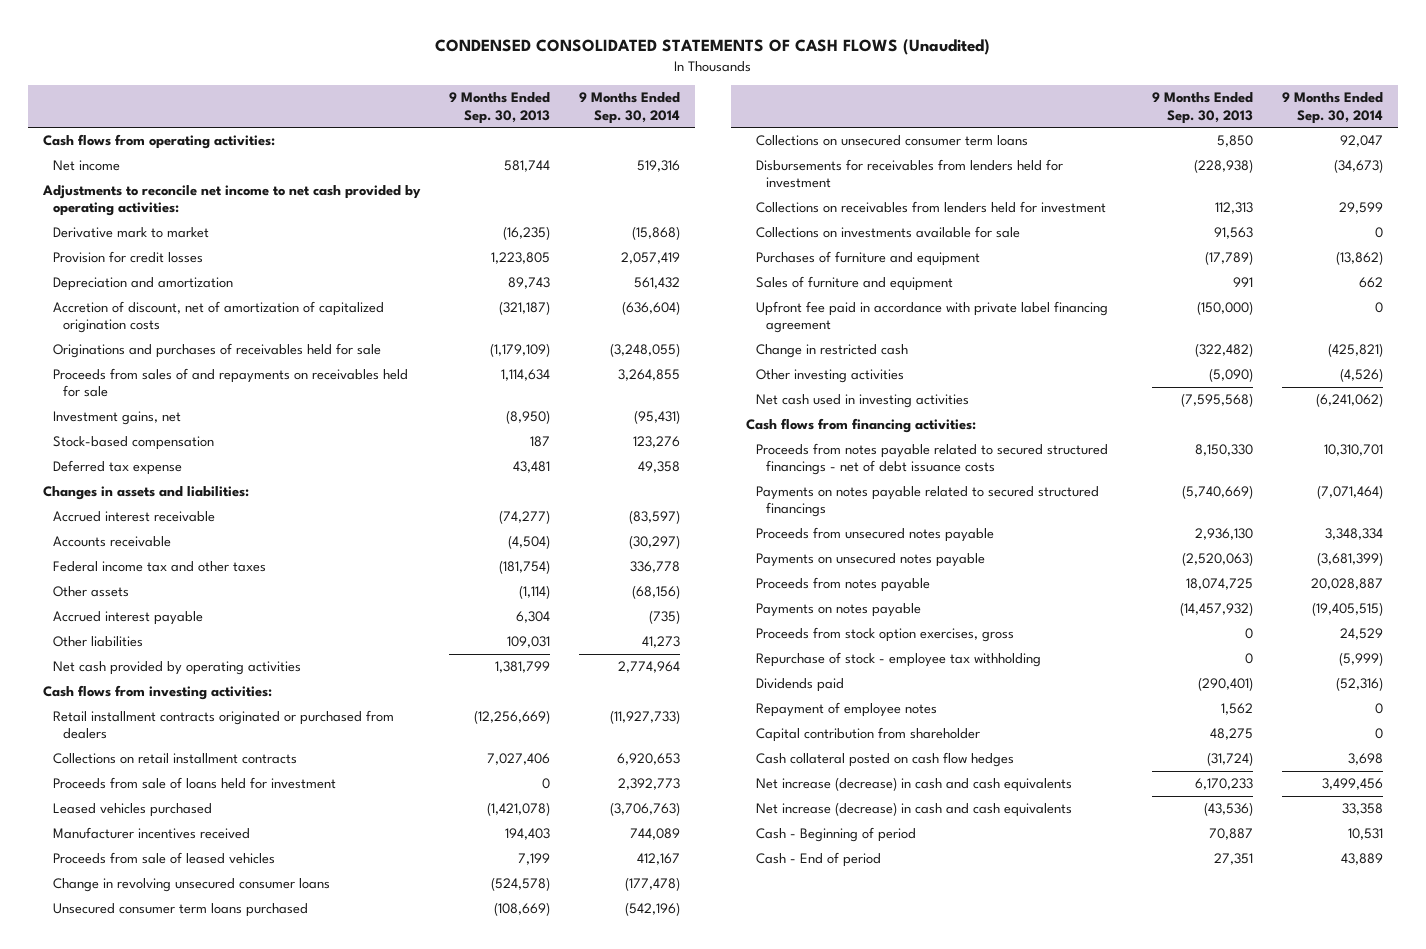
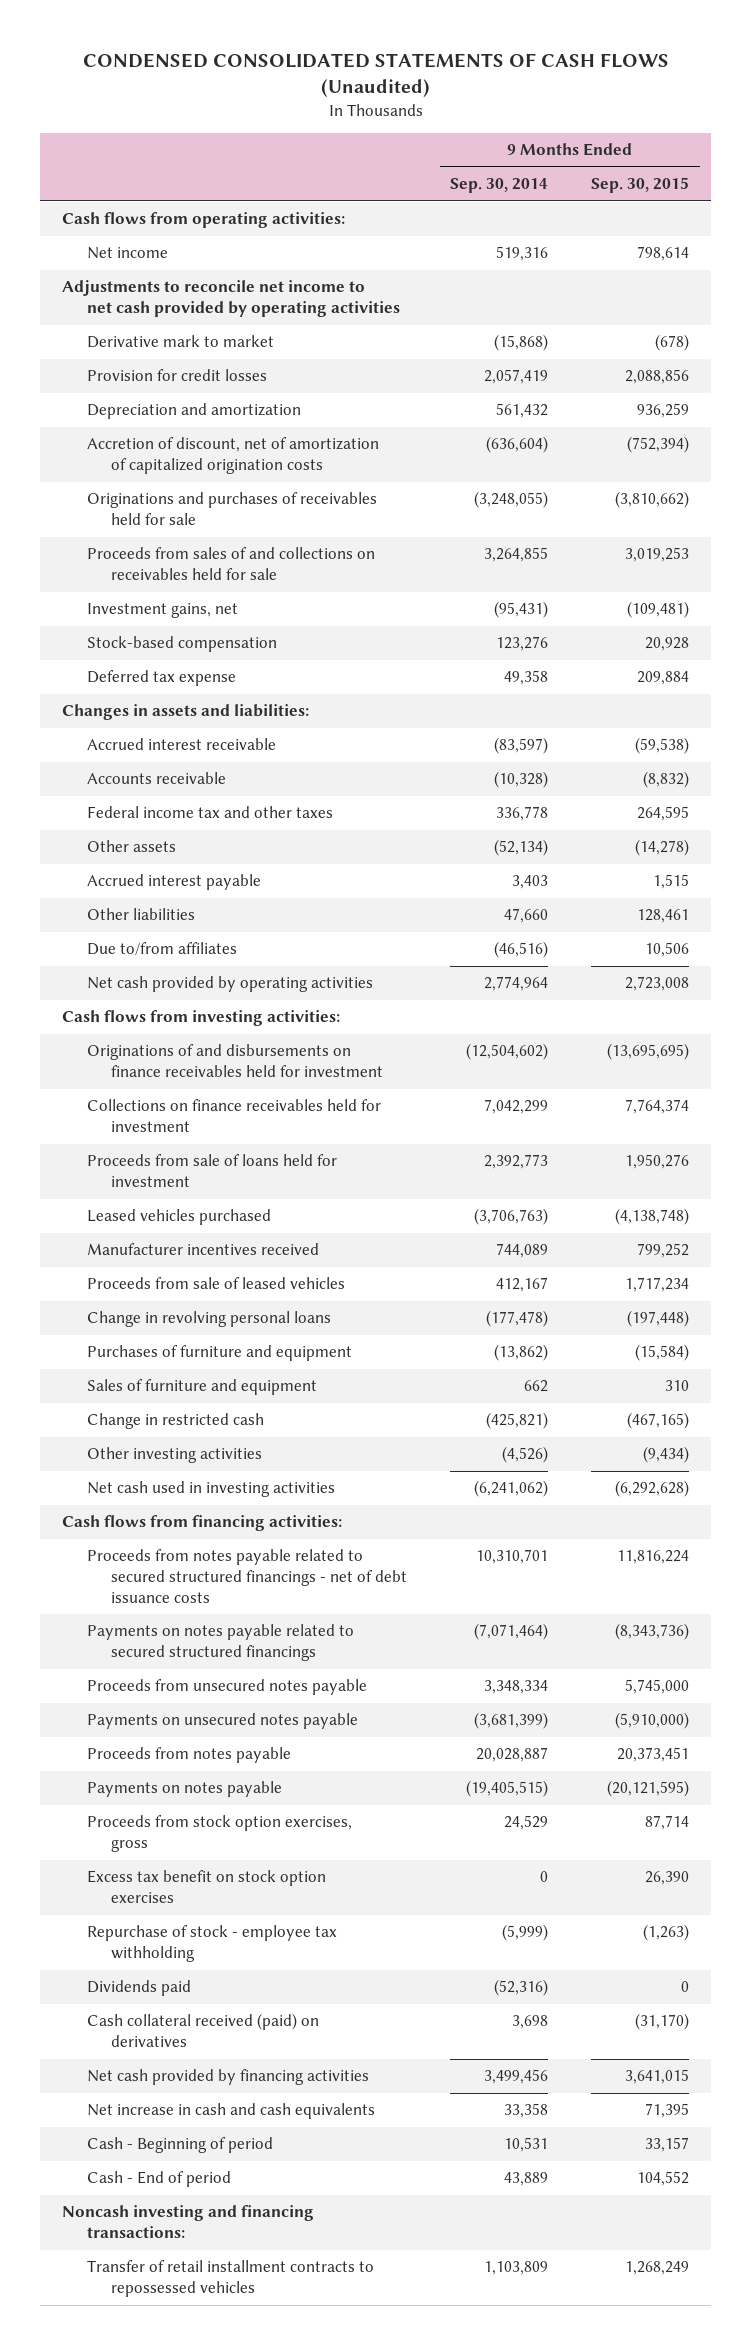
[449,92,551,124] 9 Months Ended Sep. 30, 2013 -> none
none -> [591,177,690,194] Sep. 30, 2015
[41,185,421,217] Adjustments to reconcile net income to net cash provided by operating activities: -> [61,280,400,318] Adjustments to reconcile net income to net cash provided by operating activities
[53,368,409,398] Proceeds from sales of and repayments on receivables held for sale -> [86,547,375,581] Proceeds from sales of and collections on receivables held for sale
[629,535,681,550] (30,297) -> [494,771,549,789] (10,328)
[632,585,681,600] (68,156) -> [494,839,549,857] (52,134)
[649,610,681,625] (735) -> [512,875,549,890] 3,403
[642,636,681,649] 41,273 -> [504,908,549,924] 47,660
none -> [86,942,237,956] Due to/from affiliates
[53,710,395,740] Retail installment contracts originated or purchased from dealers -> none
none -> [86,1044,384,1078] Originations of and disbursements on finance receivables held for investment
[53,753,298,765] Collections on retail installment contracts -> [86,1099,381,1133] Collections on finance receivables held for investment
[617,753,681,766] 6,920,653 -> [484,1099,549,1115] 7,042,299
[53,903,309,918] Unsecured consumer term loans purchased -> none
[756,135,1029,147] Collections on unsecured consumer term loans -> none
[756,159,1064,189] Disbursements for receivables from lenders held for investment -> none
[756,201,1107,214] Collections on receivables from lenders held for investment -> none
[756,226,1021,239] Collections on investments available for sale -> none
[53,878,331,893] Change in revolving unsecured consumer loans -> [86,1311,331,1328] Change in revolving personal loans
[756,301,1109,334] Upfront fee paid in accordance with private label financing agreement -> none
none -> [86,1870,326,1904] Excess tax benefit on stock option exercises
[756,702,938,718] Repayment of employee notes -> none
[756,727,981,743] Capital contribution from shareholder -> none
[756,752,1015,768] Cash collateral posted on cash flow hedges -> [86,2013,319,2048] Cash collateral received (paid) on derivatives
[756,777,1073,793] Net increase (decrease) in cash and cash equivalents -> [86,2069,369,2086] Net cash provided by financing activities
[756,802,1073,818] Net increase (decrease) in cash and cash equivalents -> [86,2103,375,2120] Net increase in cash and cash equivalents
none -> [61,2205,314,2239] Noncash investing and financing transactions:
none -> [86,2260,374,2298] Transfer of retail installment contracts to repossessed vehicles

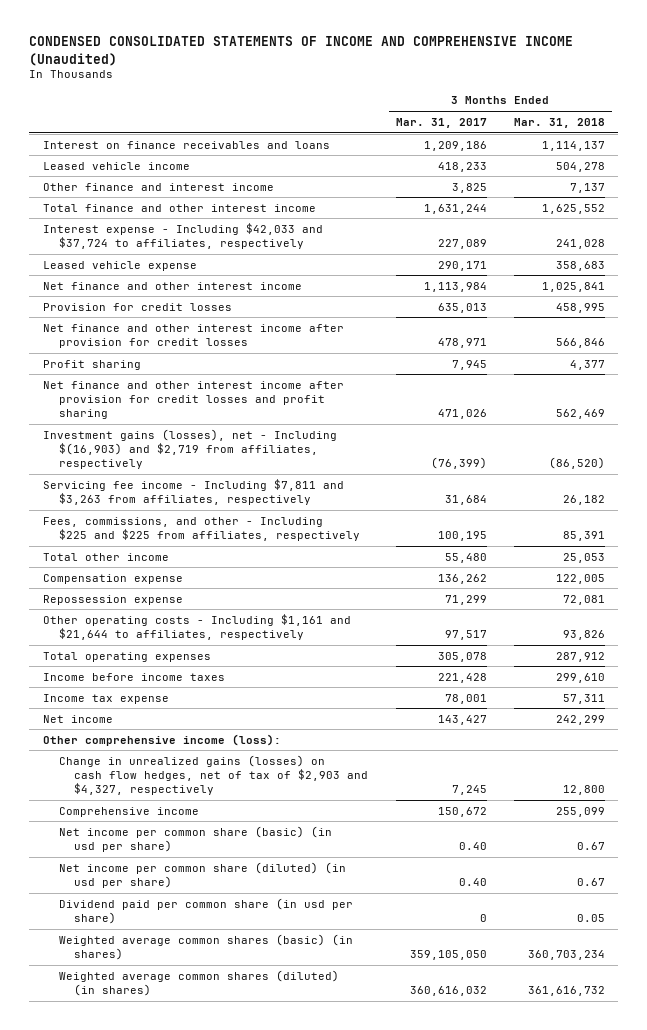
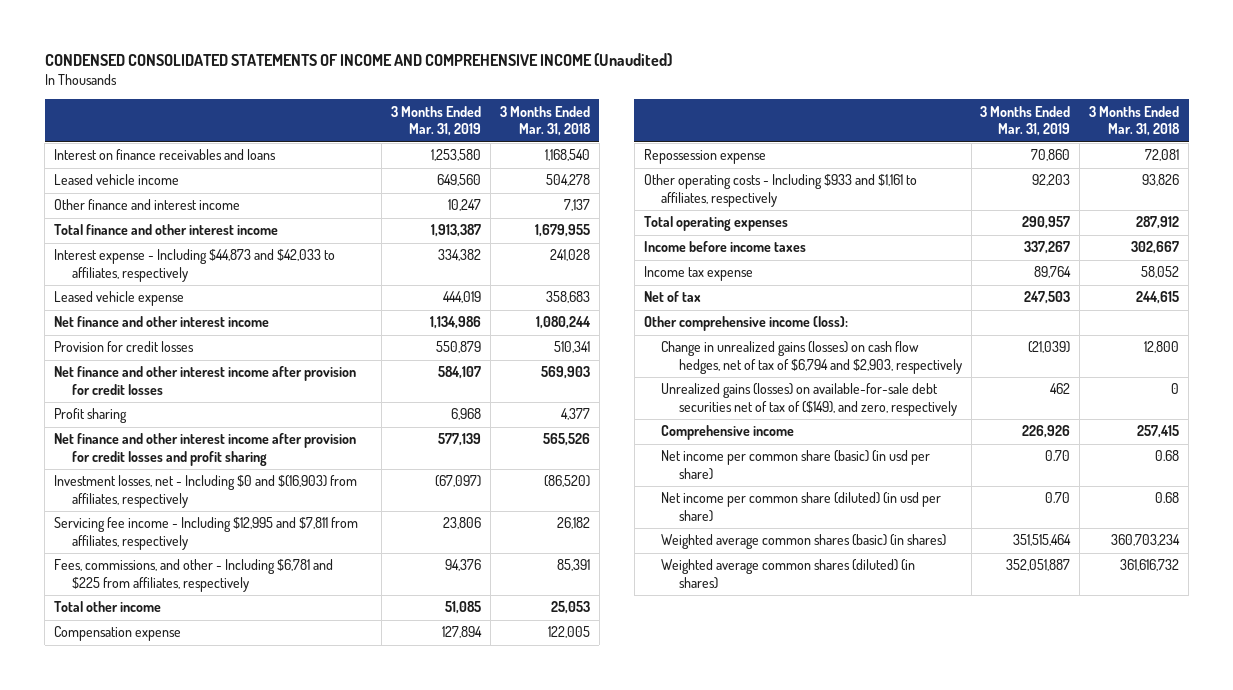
[395,117,487,128] Mar. 31, 2017 -> none
none -> [391,105,482,137] 3 Months Ended Mar. 31, 2019
[541,140,605,151] 1,114,137 -> [544,149,590,162] 1,168,540
[541,203,605,214] 1,625,552 -> [534,224,590,238] 1,679,955
[42,222,323,249] Interest expense - Including $42,033 and $37,724 to affiliates, respectively -> [54,249,336,283] Interest expense - Including $44,873 and $42,033 to affiliates, respectively
[541,281,605,292] 1,025,841 -> [535,316,591,330] 1,080,244
[555,302,605,313] 458,995 -> [553,341,590,354] 510,341
[555,337,605,348] 566,846 -> [540,366,590,380] 569,903
[555,409,605,420] 562,469 -> [542,433,590,447] 565,526
[42,428,337,470] Investment gains (losses), net - Including $(16,903) and $2,719 from affiliates, respectively -> [54,475,358,509] Investment losses, net - Including $0 and $(16,903) from affiliates, respectively
[42,478,344,505] Servicing fee income - Including $7,811 and $3,263 from affiliates, respectively -> [54,517,359,551] Servicing fee income - Including $12,995 and $7,811 from affiliates, respectively
[42,516,360,541] Fees, commissions, and other - Including $225 and $225 from affiliates, respectively -> [54,559,334,593] Fees, commissions, and other - Including $6,781 and $225 from affiliates, respectively
[42,613,351,640] Other operating costs - Including $1,161 and $21,644 to affiliates, respectively -> [643,174,917,208] Other operating costs - Including $933 and $1,161 to affiliates, respectively
[555,672,605,683] 299,610 -> [1131,241,1180,255] 302,667
[562,693,605,704] 57,311 -> [1141,266,1180,279] 58,052
[42,714,113,723] Net income -> [643,291,701,303] Net of tax
[555,714,605,725] 242,299 -> [1136,291,1180,305] 244,615
[58,897,353,924] Dividend paid per common share (in usd per share) -> none
[58,754,369,796] Change in unrealized gains (losses) on cash flow hedges, net of tax of $2,903 and $4,327, respectively -> [661,341,962,375] Change in unrealized gains (losses) on cash flow hedges, net of tax of $6,794 and $2,903, respectively
none -> [661,383,957,417] Unrealized gains (losses) on available-for-sale debt securities net of tax of ($149), and zero, respectively
[555,806,605,817] 255,099 -> [1137,425,1180,439] 257,415
[576,841,605,850] 0.67 -> [1155,450,1180,462] 0.68
[576,877,605,886] 0.67 -> [1155,492,1180,504] 0.68

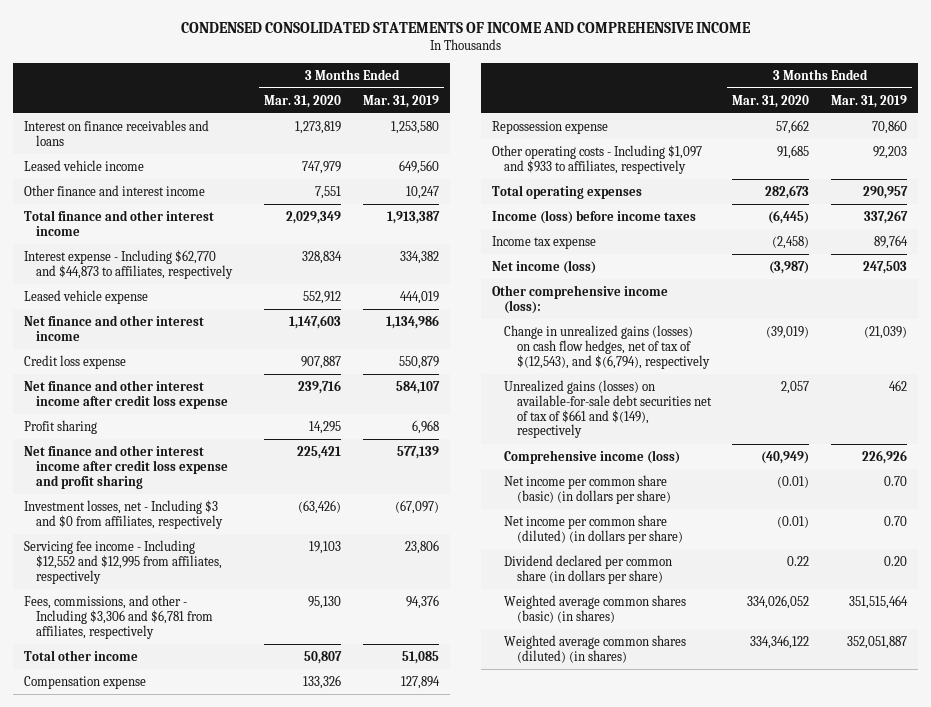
[44,53,672,67] CONDENSED CONSOLIDATED STATEMENTS OF INCOME AND COMPREHENSIVE INCOME (Unaudited) -> [180,22,751,34] CONDENSED CONSOLIDATED STATEMENTS OF INCOME AND COMPREHENSIVE INCOME
[499,105,591,137] 3 Months Ended Mar. 31, 2018 -> none
none -> [264,94,342,108] Mar. 31, 2020
[54,249,336,283] Interest expense - Including $44,873 and $42,033 to affiliates, respectively -> [24,249,234,279] Interest expense - Including $62,770 and $44,873 to affiliates, respectively
[54,341,195,353] Provision for credit losses -> [24,354,127,369] Credit loss expense
[54,366,357,396] Net finance and other interest income after provision for credit losses -> [24,379,229,409] Net finance and other interest income after credit loss expense
[54,433,357,467] Net finance and other interest income after provision for credit losses and profit sharing -> [24,444,229,489] Net finance and other interest income after credit loss expense and profit sharing
[54,475,358,509] Investment losses, net - Including $0 and $(16,903) from affiliates, respectively -> [24,499,224,529] Investment losses, net - Including $3 and $0 from affiliates, respectively
[54,517,359,551] Servicing fee income - Including $12,995 and $7,811 from affiliates, respectively -> [24,539,223,584] Servicing fee income - Including $12,552 and $12,995 from affiliates, respectively
[54,559,334,593] Fees, commissions, and other - Including $6,781 and $225 from affiliates, respectively -> [24,594,214,639] Fees, commissions, and other - Including $3,306 and $6,781 from affiliates, respectively
[643,174,917,208] Other operating costs - Including $933 and $1,161 to affiliates, respectively -> [492,144,703,174] Other operating costs - Including $1,097 and $933 to affiliates, respectively
[643,241,806,253] Income before income taxes -> [492,209,697,224] Income (loss) before income taxes
[643,291,701,303] Net of tax -> [492,259,597,274] Net income (loss)
[661,341,962,375] Change in unrealized gains (losses) on cash flow hedges, net of tax of $6,794 and $2,903, respectively -> [504,324,710,369] Change in unrealized gains (losses) on cash flow hedges, net of tax of $(12,543), and $(6,794), respectively
[661,383,957,417] Unrealized gains (losses) on available-for-sale debt securities net of tax of ($149), and zero, respectively -> [504,379,712,439] Unrealized gains (losses) on available-for-sale debt securities net of tax of $661 and $(149), respectively
[661,425,795,441] Comprehensive income -> [504,449,681,464] Comprehensive income (loss)
[661,450,931,481] Net income per common share (basic) (in usd per share) -> [504,474,671,504] Net income per common share (basic) (in dollars per share)
[661,492,942,523] Net income per common share (diluted) (in usd per share) -> [504,514,683,544] Net income per common share (diluted) (in dollars per share)
none -> [504,554,673,584] Dividend declared per common share (in dollars per share)

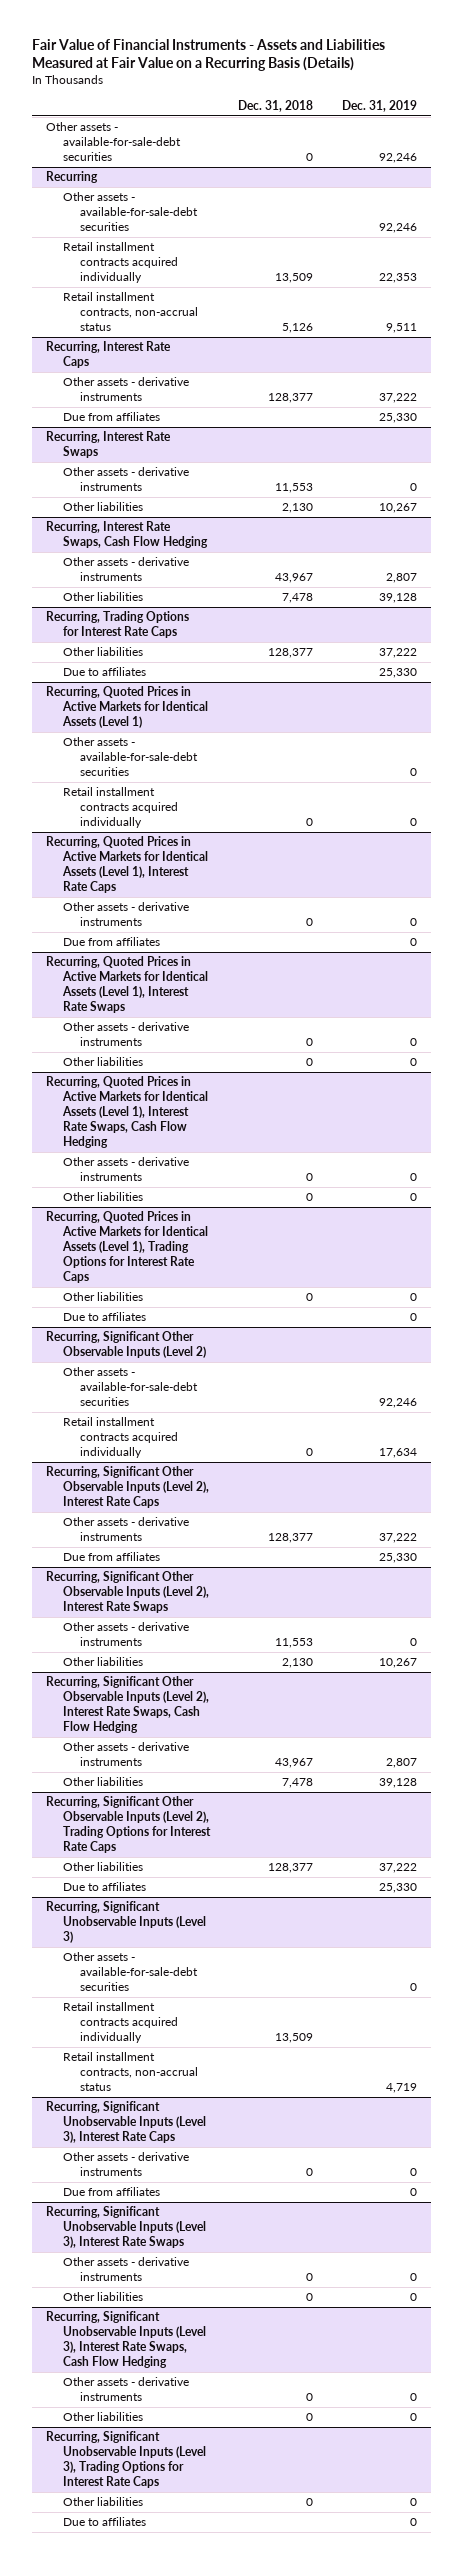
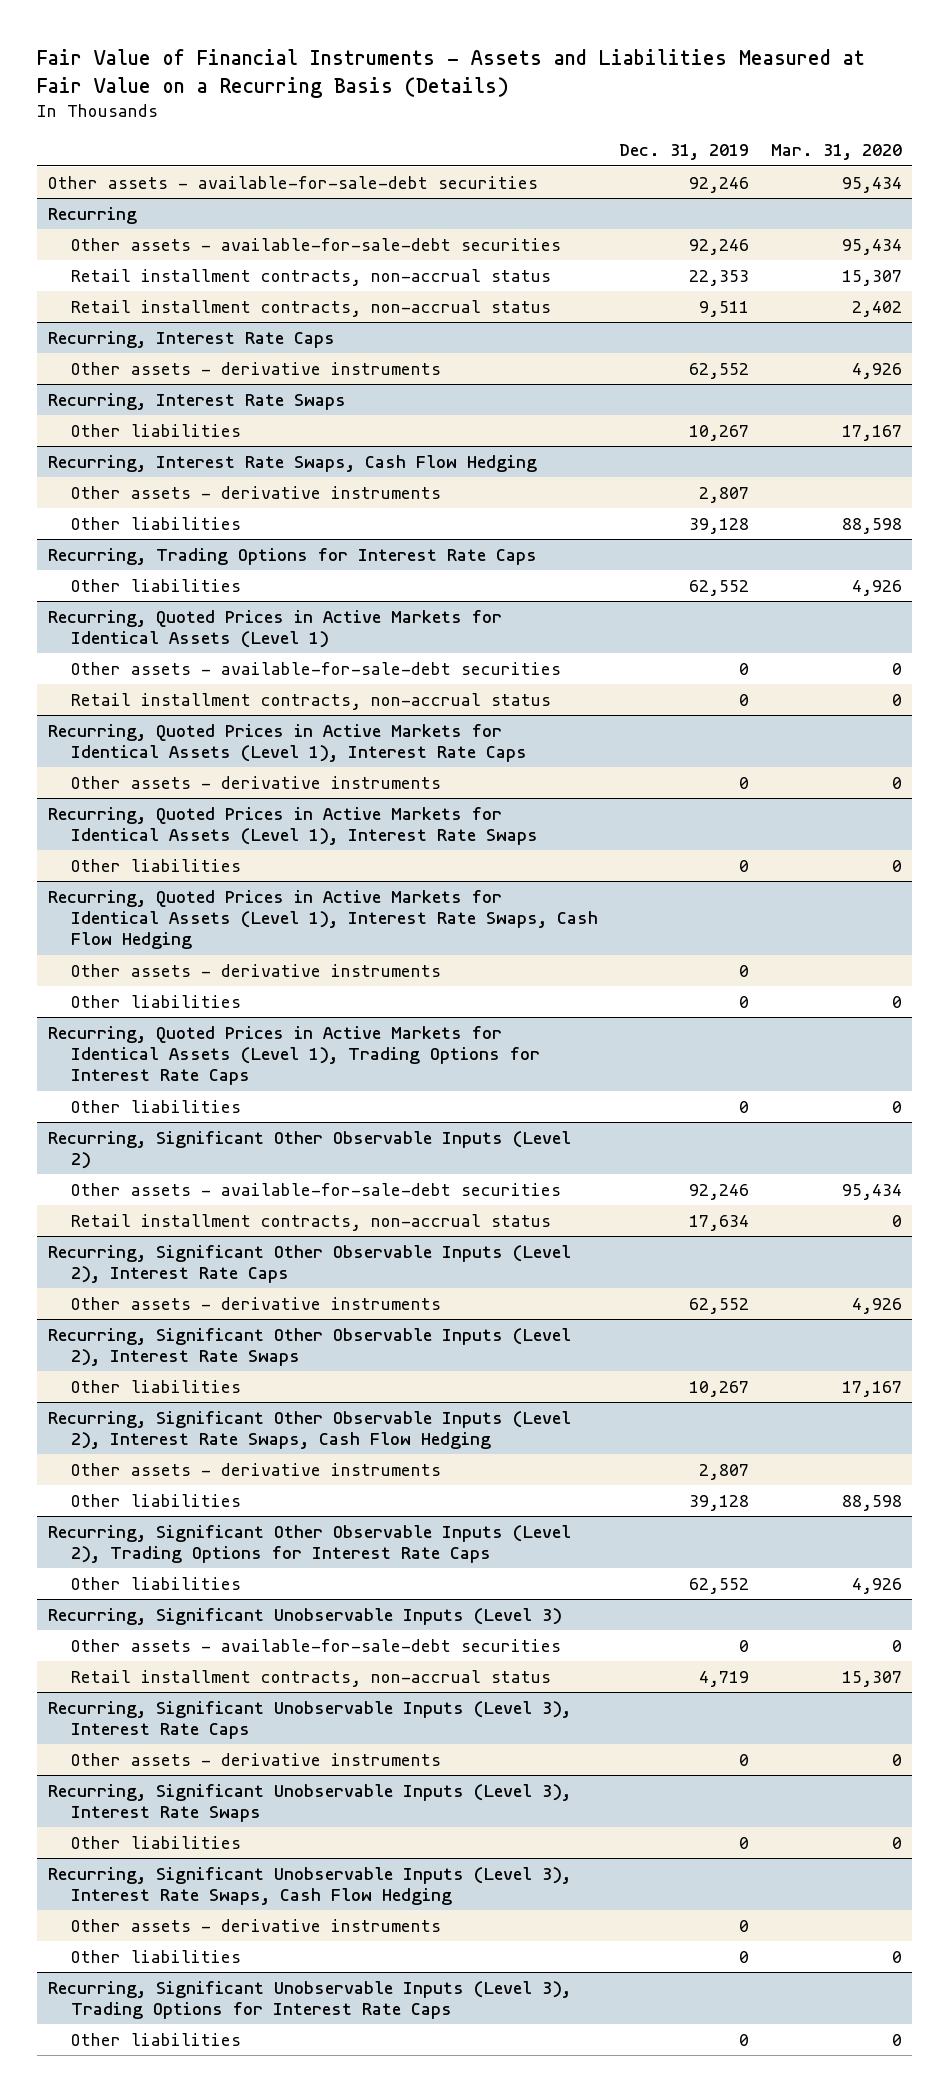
[238,100,314,113] Dec. 31, 2018 -> none
none -> [770,144,902,161] Mar. 31, 2020
[62,242,178,284] Retail installment contracts acquired individually -> [70,268,551,286] Retail installment contracts, non-accrual status
[62,412,160,422] Due from affiliates -> none
[378,393,417,404] 37,222 -> [689,362,750,379] 62,552
[62,467,189,492] Other assets - derivative instruments -> none
[62,667,146,677] Due to affiliates -> none
[378,648,417,659] 37,222 -> [689,579,750,596] 62,552
[62,787,178,829] Retail installment contracts acquired individually -> none
none -> [70,692,551,710] Retail installment contracts, non-accrual status
[62,937,160,947] Due from affiliates -> none
[62,1022,189,1047] Other assets - derivative instruments -> none
[62,1312,146,1322] Due to affiliates -> none
[62,1417,178,1459] Retail installment contracts acquired individually -> [70,1213,551,1231] Retail installment contracts, non-accrual status
[62,1552,160,1562] Due from affiliates -> none
[378,1533,417,1544] 37,222 -> [689,1297,750,1314] 62,552
[62,1622,189,1647] Other assets - derivative instruments -> none
[62,1882,146,1892] Due to affiliates -> none
[378,1863,417,1874] 37,222 -> [689,1577,750,1594] 62,552
[62,2002,178,2044] Retail installment contracts acquired individually -> none
[62,2187,160,2197] Due from affiliates -> none
[62,2257,189,2282] Other assets - derivative instruments -> none
[62,2517,146,2527] Due to affiliates -> none

